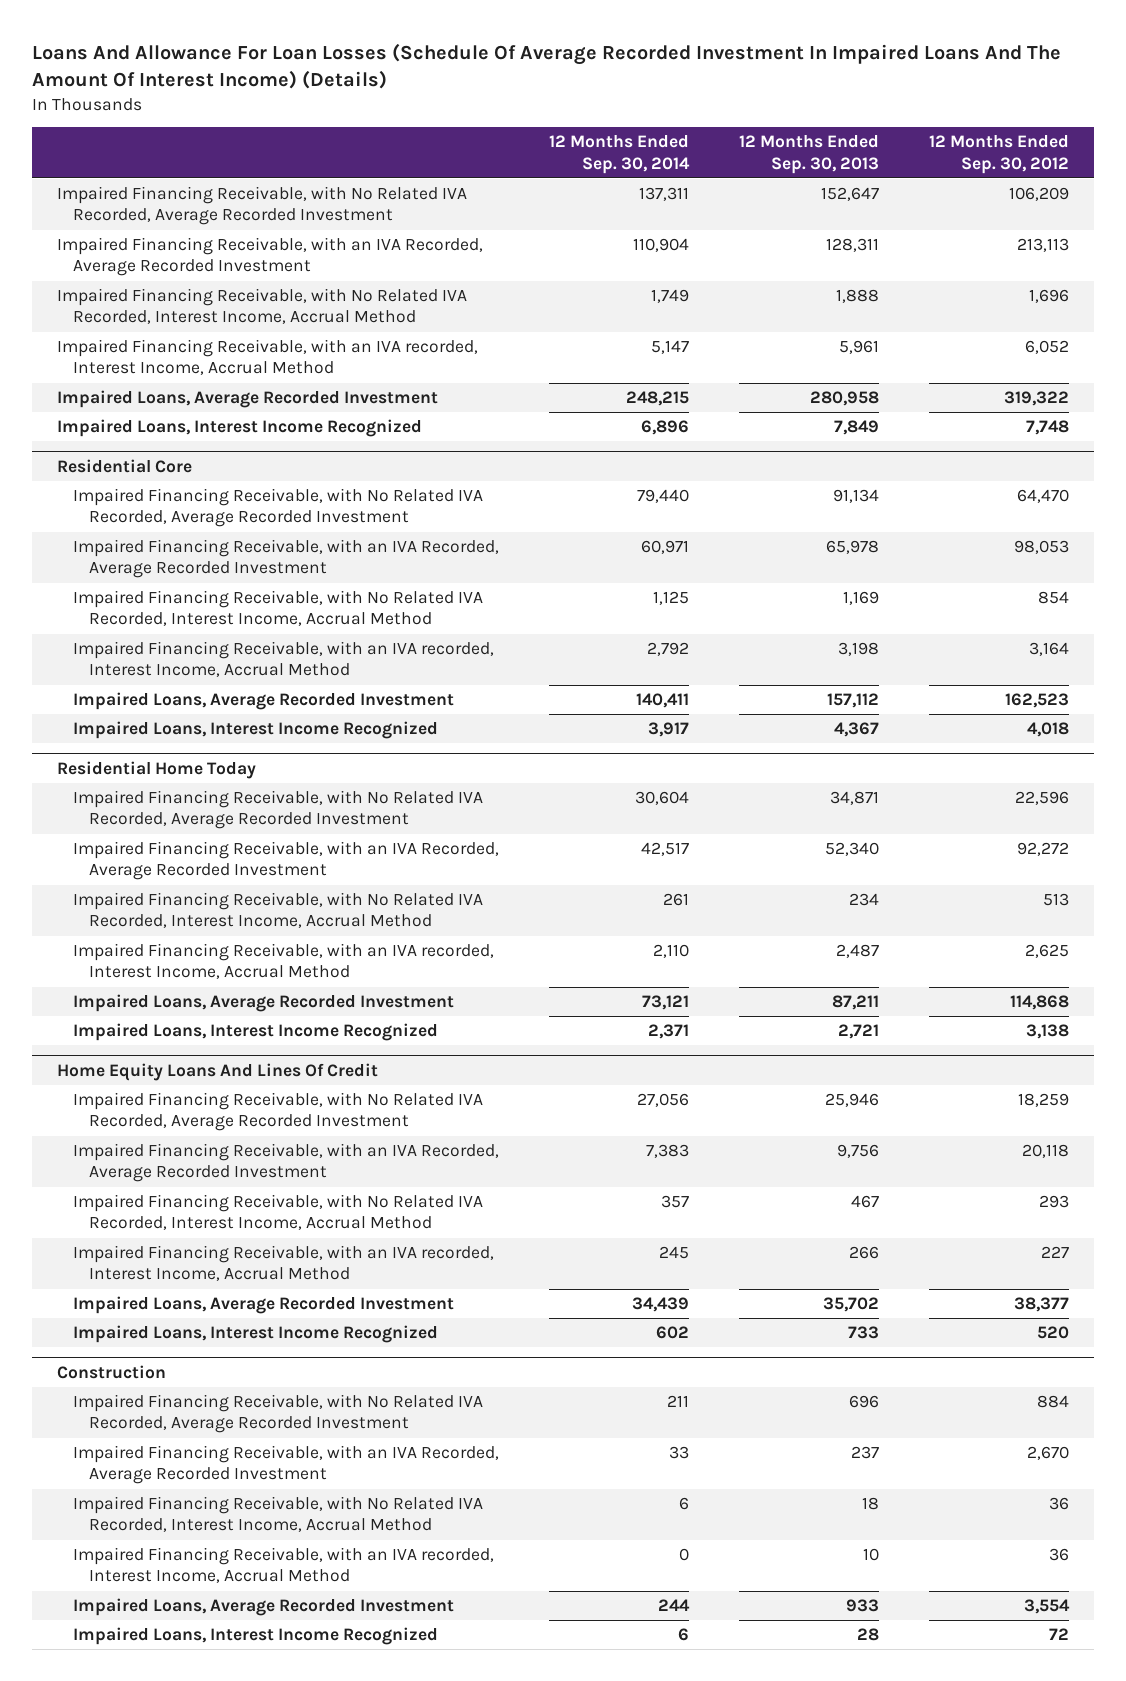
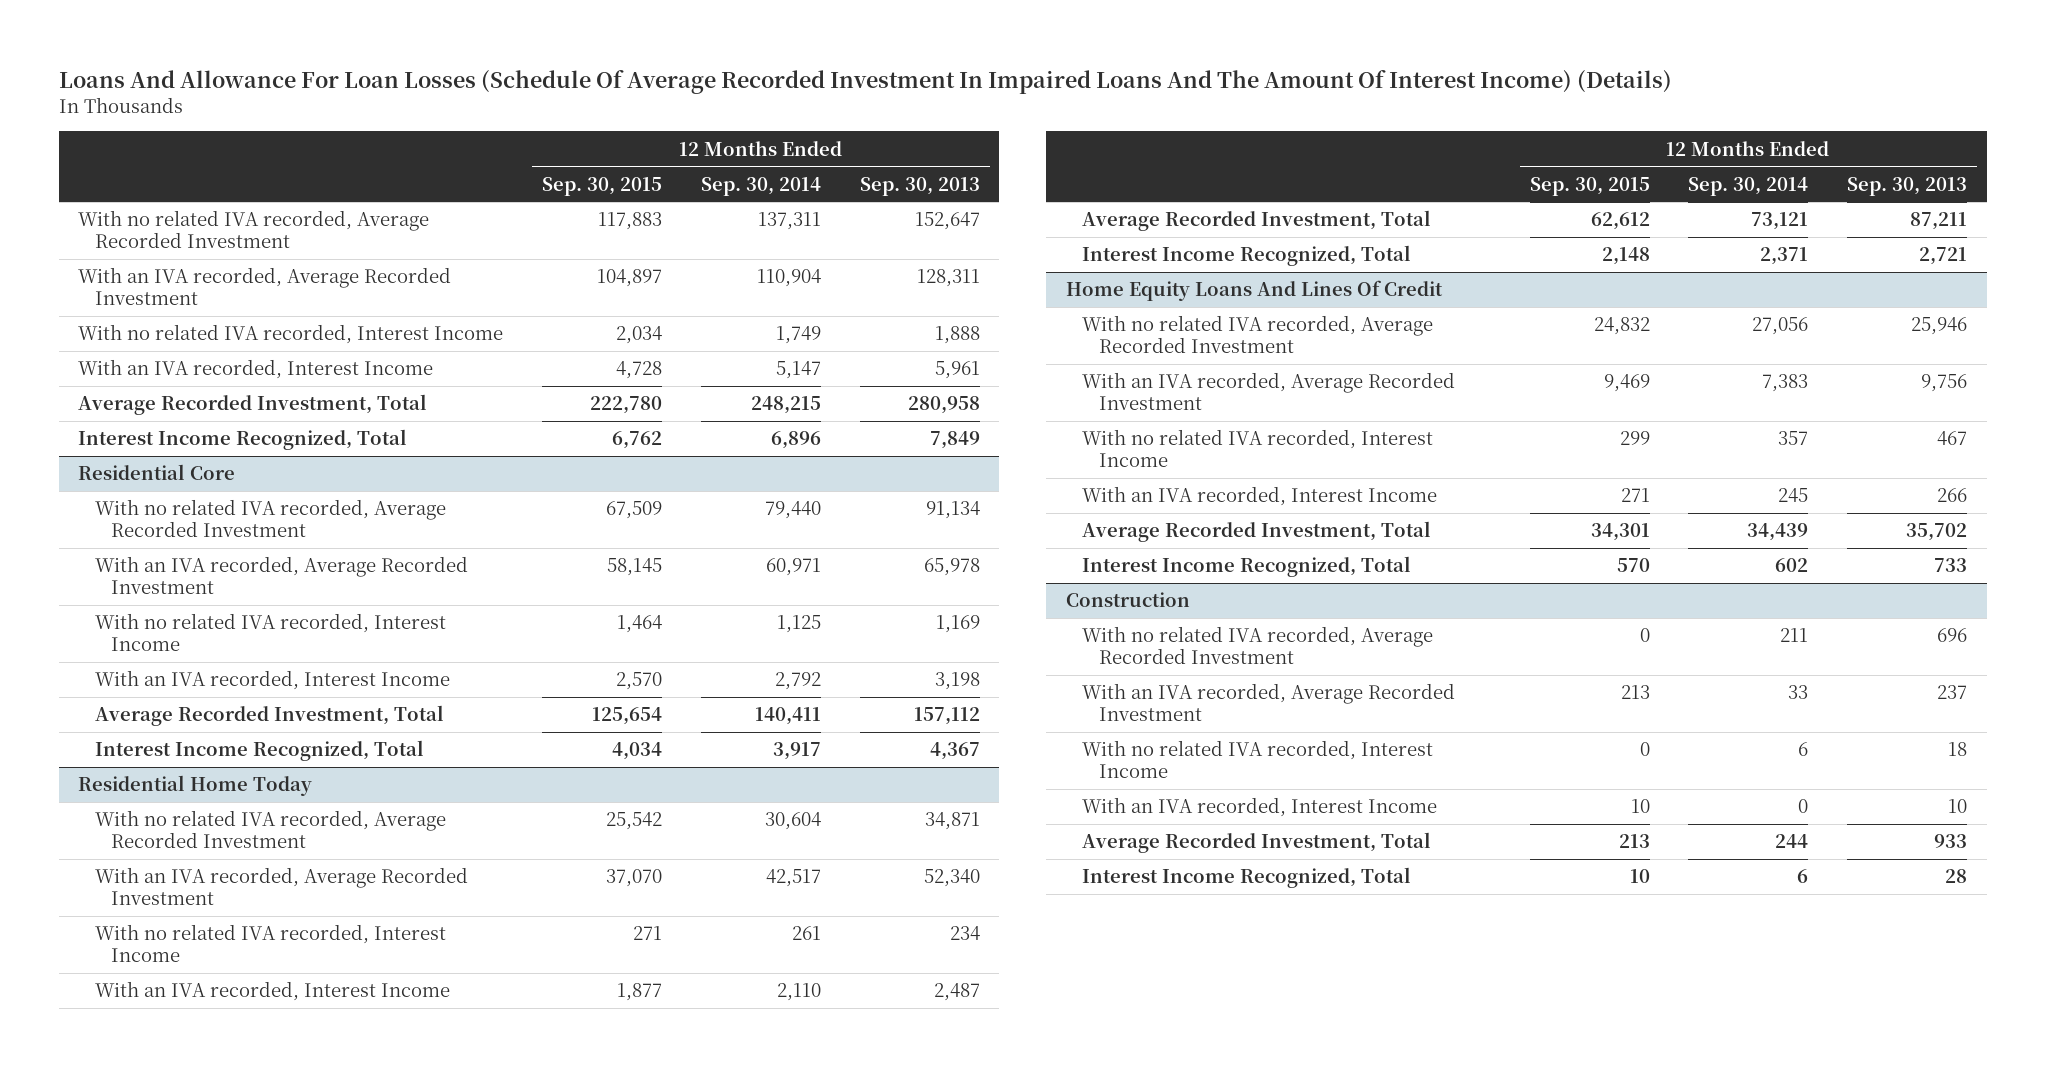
[928,135,1069,174] 12 Months Ended Sep. 30, 2012 -> none
none -> [542,176,663,196] Sep. 30, 2015
[56,186,467,226] Impaired Financing Receivable, with No Related IVA Recorded, Average Recorded Investment -> [78,210,430,249] With no related IVA recorded, Average Recorded Investment
[56,237,483,277] Impaired Financing Receivable, with an IVA Recorded, Average Recorded Investment -> [78,267,452,306] With an IVA recorded, Average Recorded Investment
[56,288,467,325] Impaired Financing Receivable, with No Related IVA Recorded, Interest Income, Accrual Method -> [78,324,504,345] With no related IVA recorded, Interest Income
[56,339,478,376] Impaired Financing Receivable, with an IVA recorded, Interest Income, Accrual Method -> [78,359,434,380] With an IVA recorded, Interest Income
[56,390,438,409] Impaired Loans, Average Recorded Investment -> [78,394,428,416] Average Recorded Investment, Total
[56,419,422,438] Impaired Loans, Interest Income Recognized -> [78,429,408,451] Interest Income Recognized, Total
[72,488,483,528] Impaired Financing Receivable, with No Related IVA Recorded, Average Recorded Investment -> [94,499,446,538] With no related IVA recorded, Average Recorded Investment
[72,539,499,579] Impaired Financing Receivable, with an IVA Recorded, Average Recorded Investment -> [94,556,468,595] With an IVA recorded, Average Recorded Investment
[72,590,483,627] Impaired Financing Receivable, with No Related IVA Recorded, Interest Income, Accrual Method -> [94,613,446,652] With no related IVA recorded, Interest Income
[72,641,494,678] Impaired Financing Receivable, with an IVA recorded, Interest Income, Accrual Method -> [94,670,450,691] With an IVA recorded, Interest Income
[72,692,454,711] Impaired Loans, Average Recorded Investment -> [94,705,444,727] Average Recorded Investment, Total
[72,721,438,740] Impaired Loans, Interest Income Recognized -> [94,740,424,762] Interest Income Recognized, Total
[72,790,483,830] Impaired Financing Receivable, with No Related IVA Recorded, Average Recorded Investment -> [94,810,446,849] With no related IVA recorded, Average Recorded Investment
[72,841,499,881] Impaired Financing Receivable, with an IVA Recorded, Average Recorded Investment -> [94,867,468,906] With an IVA recorded, Average Recorded Investment
[72,892,483,929] Impaired Financing Receivable, with No Related IVA Recorded, Interest Income, Accrual Method -> [94,924,446,963] With no related IVA recorded, Interest Income
[72,943,494,980] Impaired Financing Receivable, with an IVA recorded, Interest Income, Accrual Method -> [94,981,450,1002] With an IVA recorded, Interest Income
[72,994,454,1013] Impaired Loans, Average Recorded Investment -> [1082,210,1432,232] Average Recorded Investment, Total
[72,1023,438,1042] Impaired Loans, Interest Income Recognized -> [1082,245,1412,267] Interest Income Recognized, Total
[72,1092,483,1132] Impaired Financing Receivable, with No Related IVA Recorded, Average Recorded Investment -> [1082,315,1434,354] With no related IVA recorded, Average Recorded Investment
[72,1143,499,1183] Impaired Financing Receivable, with an IVA Recorded, Average Recorded Investment -> [1082,372,1456,411] With an IVA recorded, Average Recorded Investment
[72,1194,483,1231] Impaired Financing Receivable, with No Related IVA Recorded, Interest Income, Accrual Method -> [1082,429,1434,468] With no related IVA recorded, Interest Income
[72,1245,494,1282] Impaired Financing Receivable, with an IVA recorded, Interest Income, Accrual Method -> [1082,486,1438,507] With an IVA recorded, Interest Income
[72,1296,454,1315] Impaired Loans, Average Recorded Investment -> [1082,521,1432,543] Average Recorded Investment, Total
[72,1325,438,1344] Impaired Loans, Interest Income Recognized -> [1082,556,1412,578] Interest Income Recognized, Total
[72,1394,483,1434] Impaired Financing Receivable, with No Related IVA Recorded, Average Recorded Investment -> [1082,626,1434,665] With no related IVA recorded, Average Recorded Investment
[72,1445,499,1485] Impaired Financing Receivable, with an IVA Recorded, Average Recorded Investment -> [1082,683,1456,722] With an IVA recorded, Average Recorded Investment
[72,1496,483,1533] Impaired Financing Receivable, with No Related IVA Recorded, Interest Income, Accrual Method -> [1082,740,1434,779] With no related IVA recorded, Interest Income
[72,1547,494,1584] Impaired Financing Receivable, with an IVA recorded, Interest Income, Accrual Method -> [1082,797,1438,818] With an IVA recorded, Interest Income
[72,1598,454,1617] Impaired Loans, Average Recorded Investment -> [1082,832,1432,854] Average Recorded Investment, Total
[72,1627,438,1646] Impaired Loans, Interest Income Recognized -> [1082,867,1412,889] Interest Income Recognized, Total

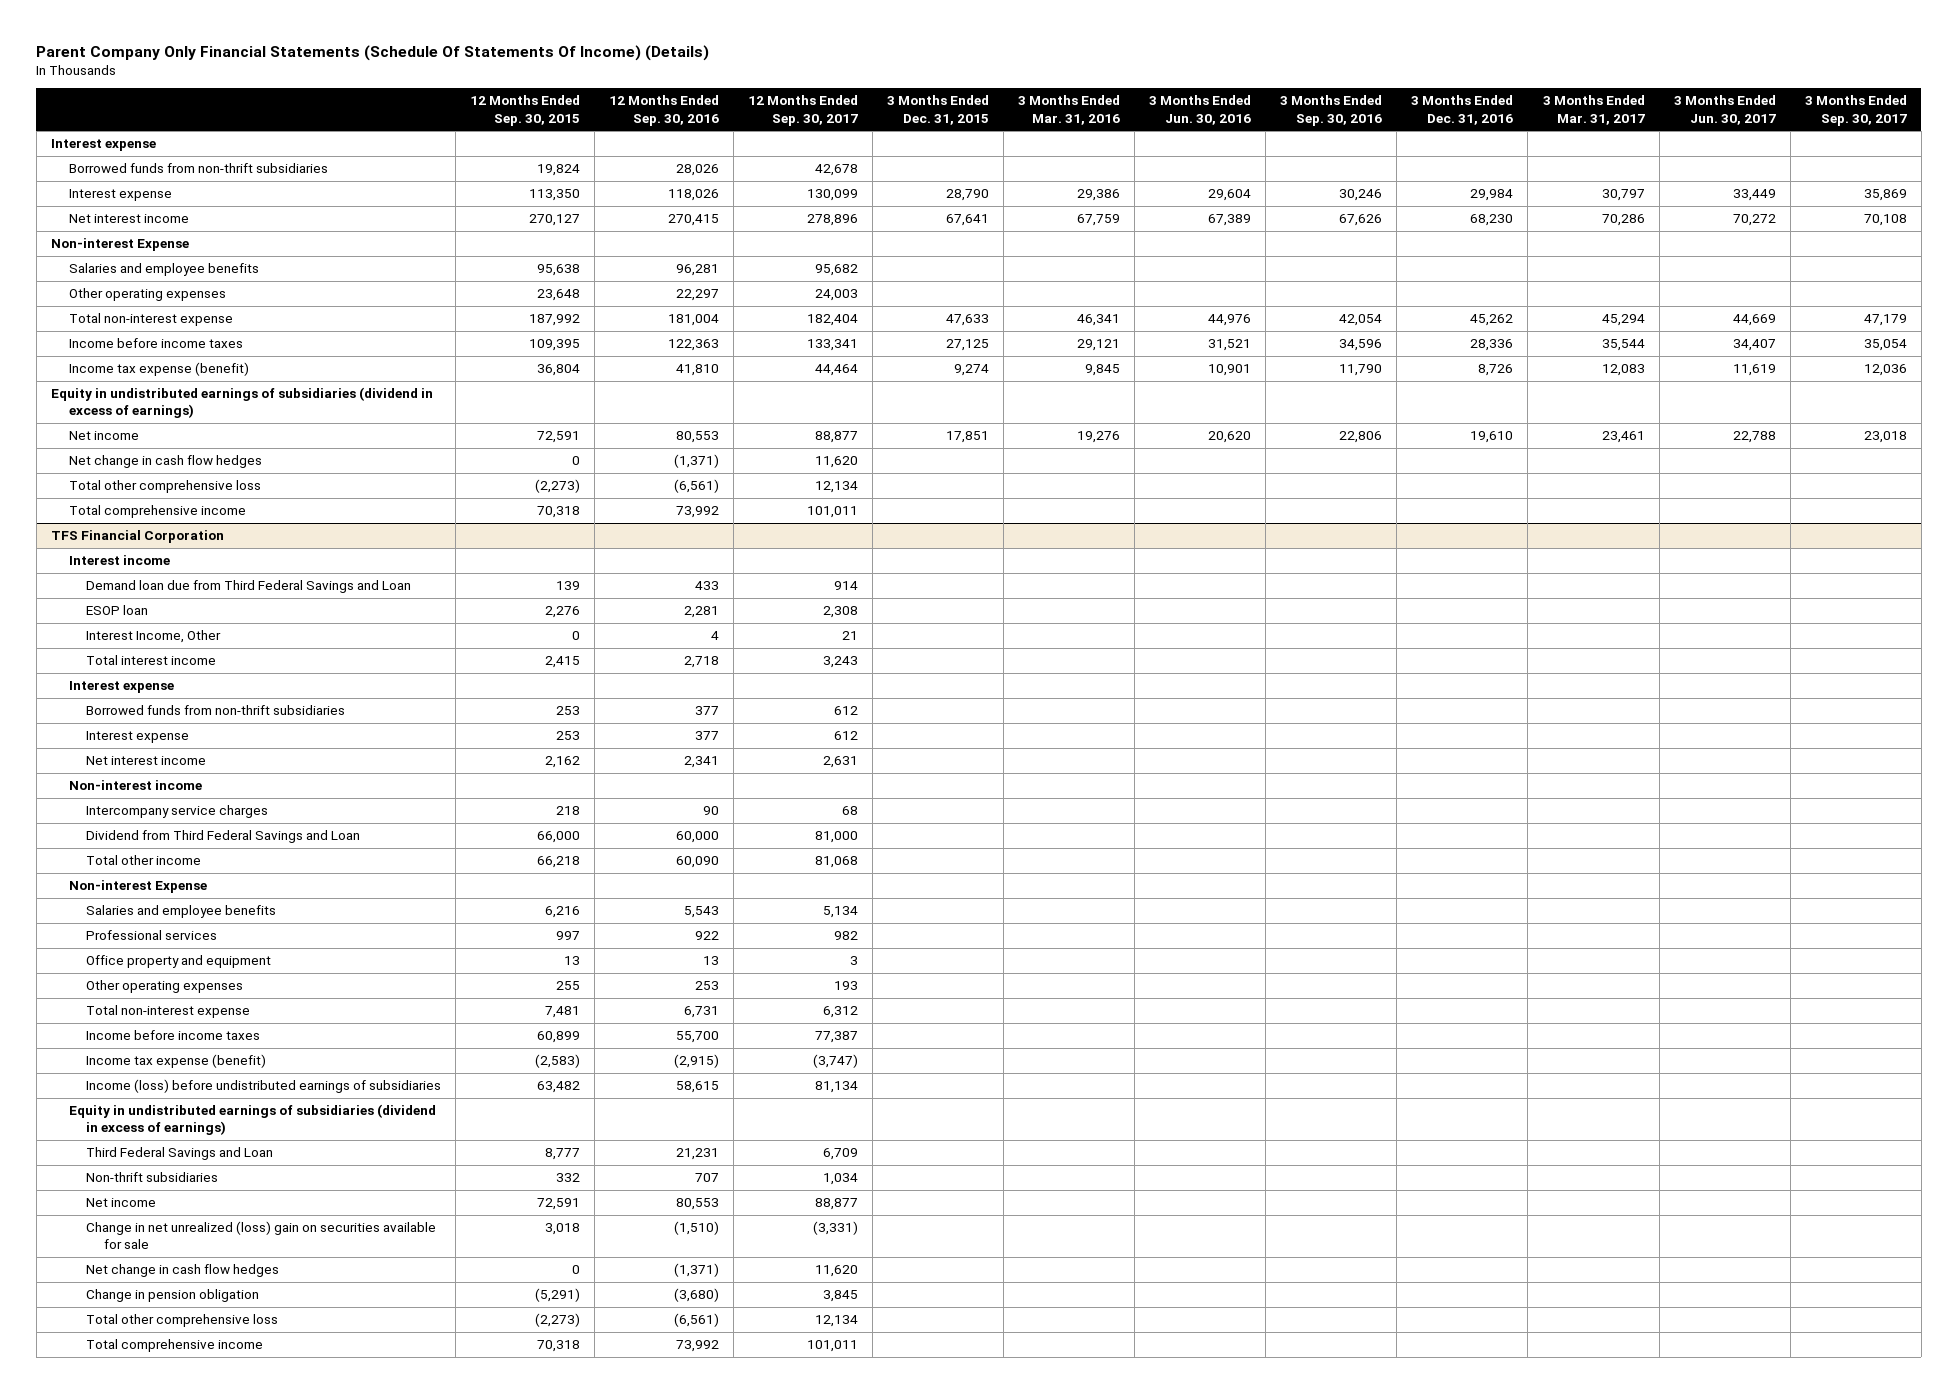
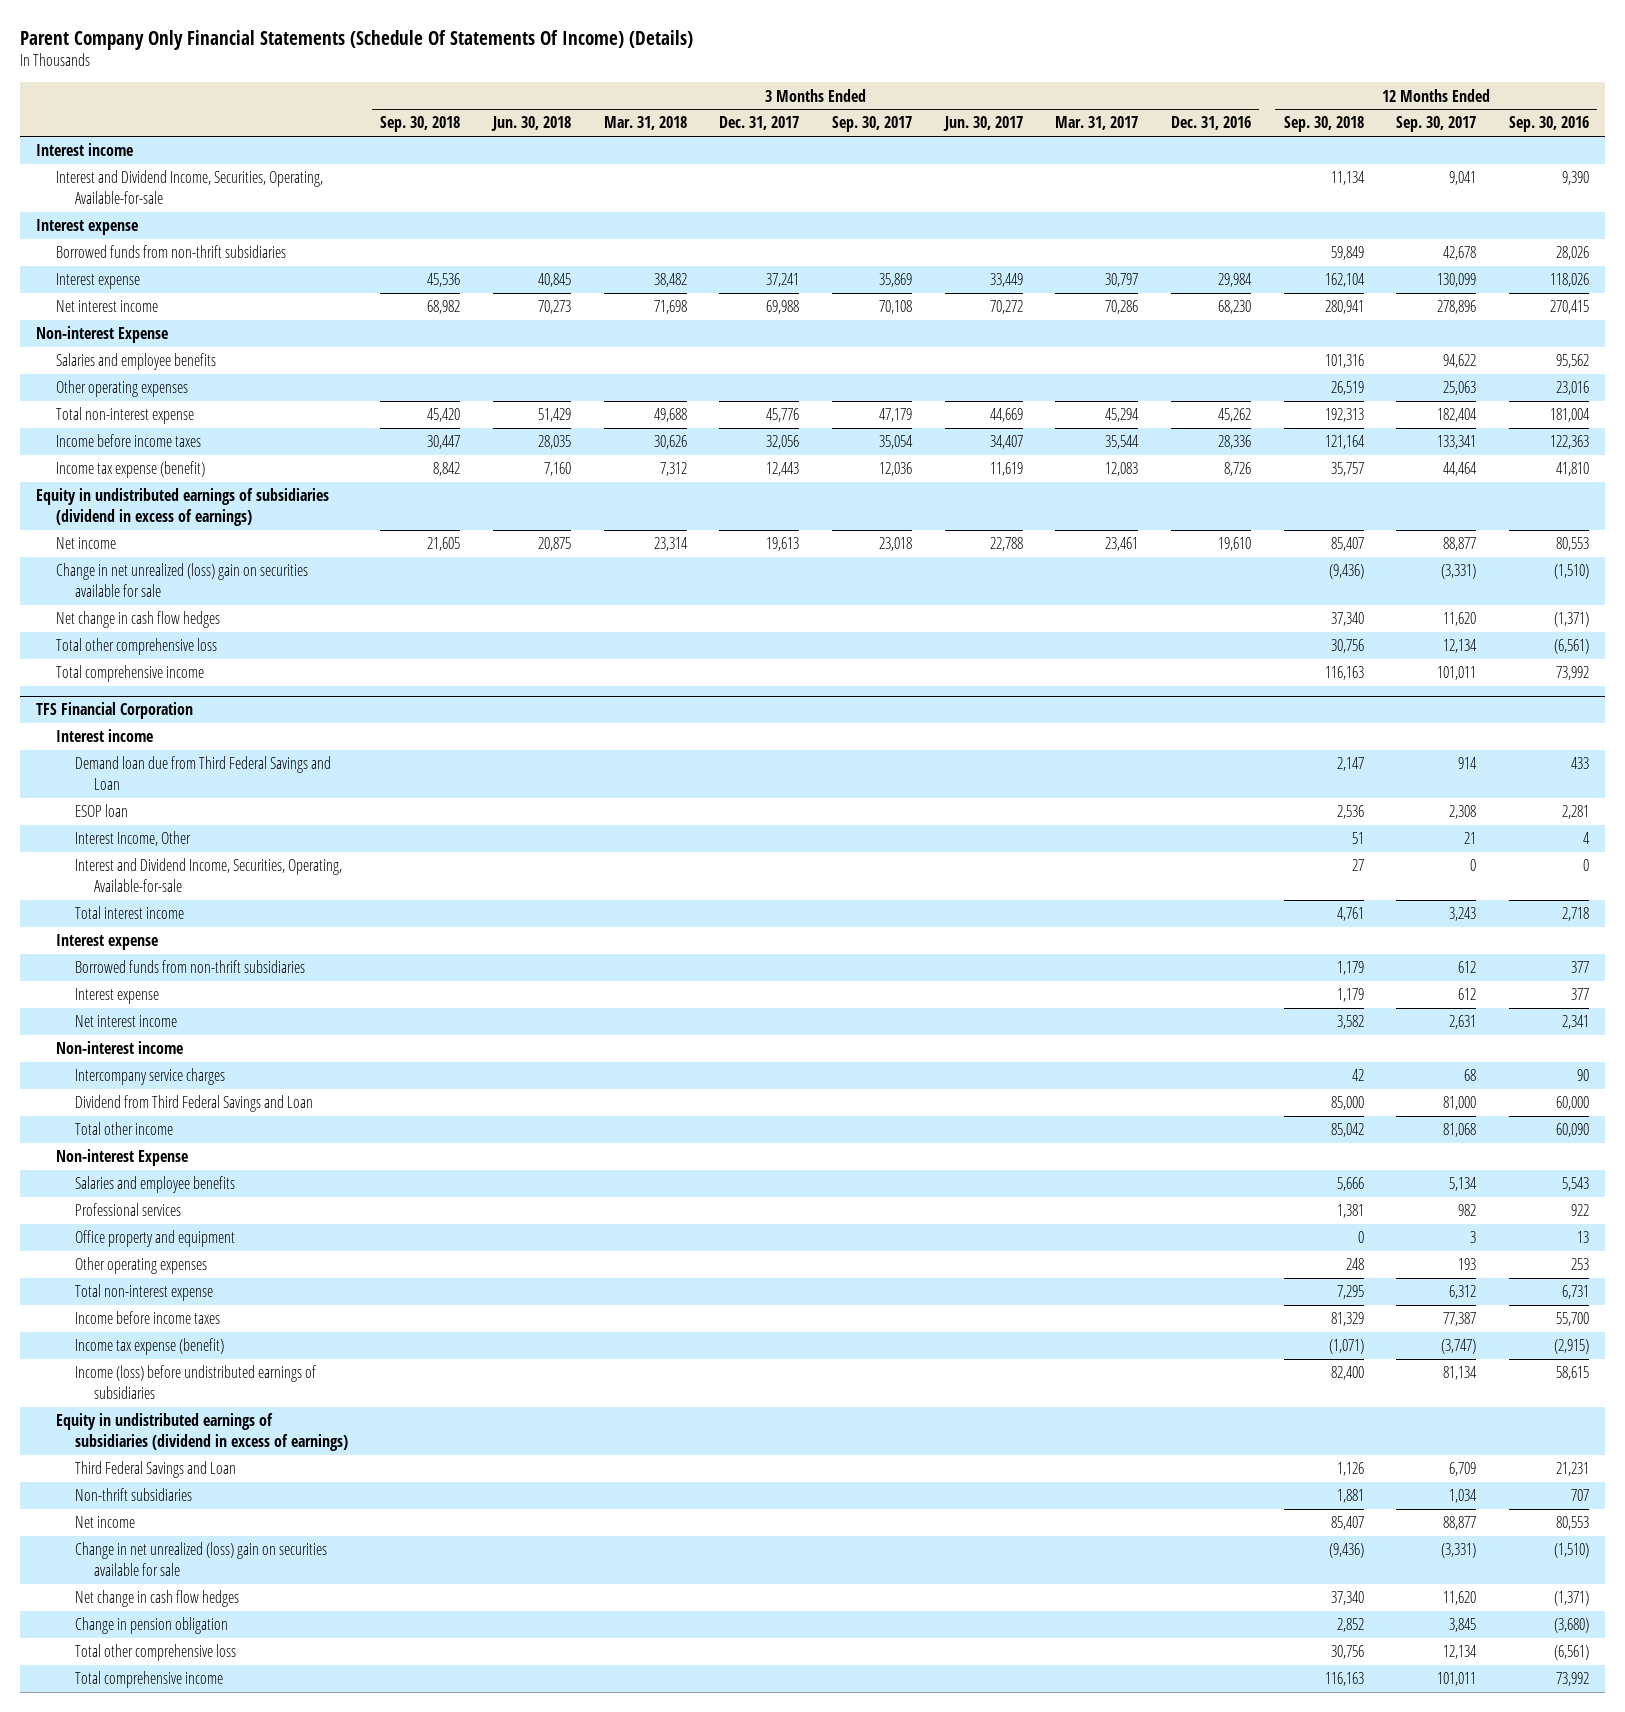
[470,95,581,126] 12 Months Ended Sep. 30, 2015 -> none
[887,95,990,125] 3 Months Ended Dec. 31, 2015 -> none
[1018,95,1121,125] 3 Months Ended Mar. 31, 2016 -> none
[1149,95,1252,125] 3 Months Ended Jun. 30, 2016 -> none
[1280,95,1383,126] 3 Months Ended Sep. 30, 2016 -> none
none -> [380,116,461,133] Sep. 30, 2018
none -> [490,116,571,132] Jun. 30, 2018
none -> [603,116,687,131] Mar. 31, 2018
none -> [719,116,800,131] Dec. 31, 2017
none -> [1283,116,1364,133] Sep. 30, 2018
none -> [36,143,134,157] Interest income
none -> [55,170,323,204] Interest and Dividend Income, Securities, Operating, Available-for-sale
[676,264,720,277] 96,281 -> [1555,354,1589,369] 95,562
[815,264,859,277] 95,682 -> [1443,354,1477,369] 94,622
[676,289,720,302] 22,297 -> [1555,381,1589,396] 23,016
[815,289,859,302] 24,003 -> [1443,381,1477,396] 25,063
none -> [55,563,308,597] Change in net unrealized (loss) gain on securities available for sale
none -> [74,858,342,892] Interest and Dividend Income, Securities, Operating, Available-for-sale

